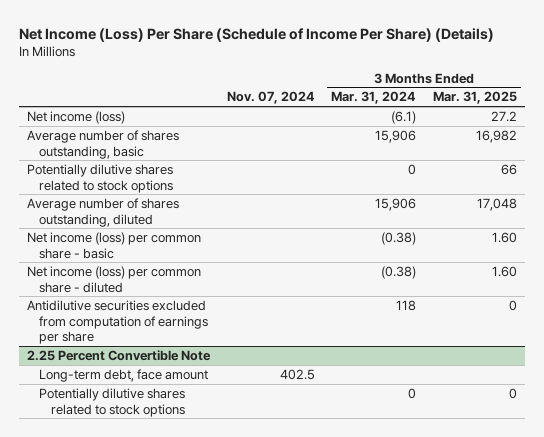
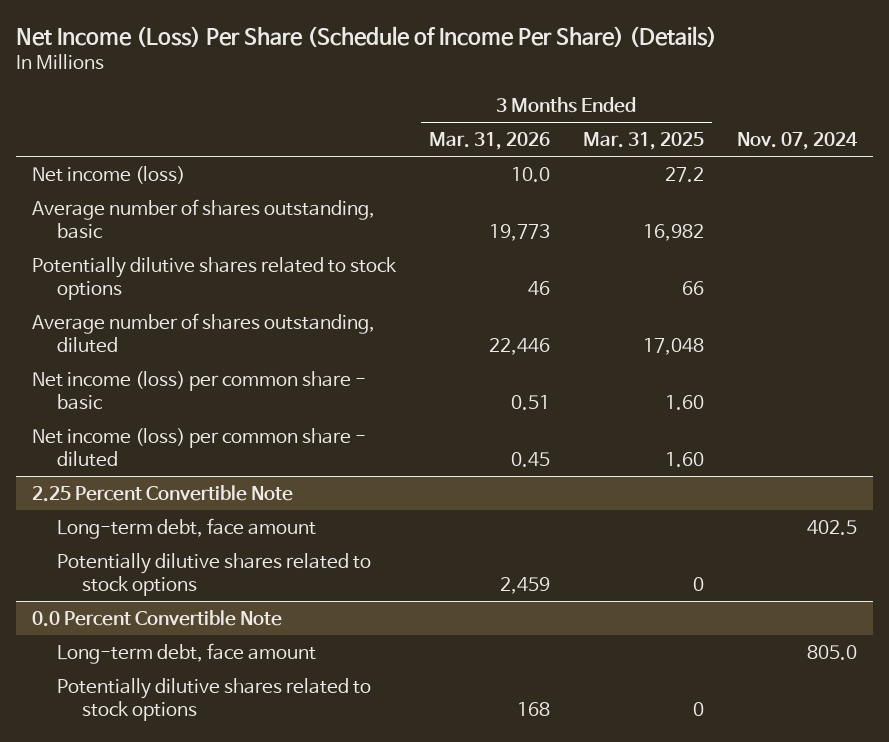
[331,91,417,105] Mar. 31, 2024 -> none
none -> [428,131,550,150] Mar. 31, 2026
[27,299,209,345] Antidilutive securities excluded from computation of earnings per share -> none
none -> [32,609,283,627] 0.0 Percent Convertible Note
none -> [57,642,317,664] Long-term debt, face amount
none -> [57,677,372,721] Potentially dilutive shares related to stock options

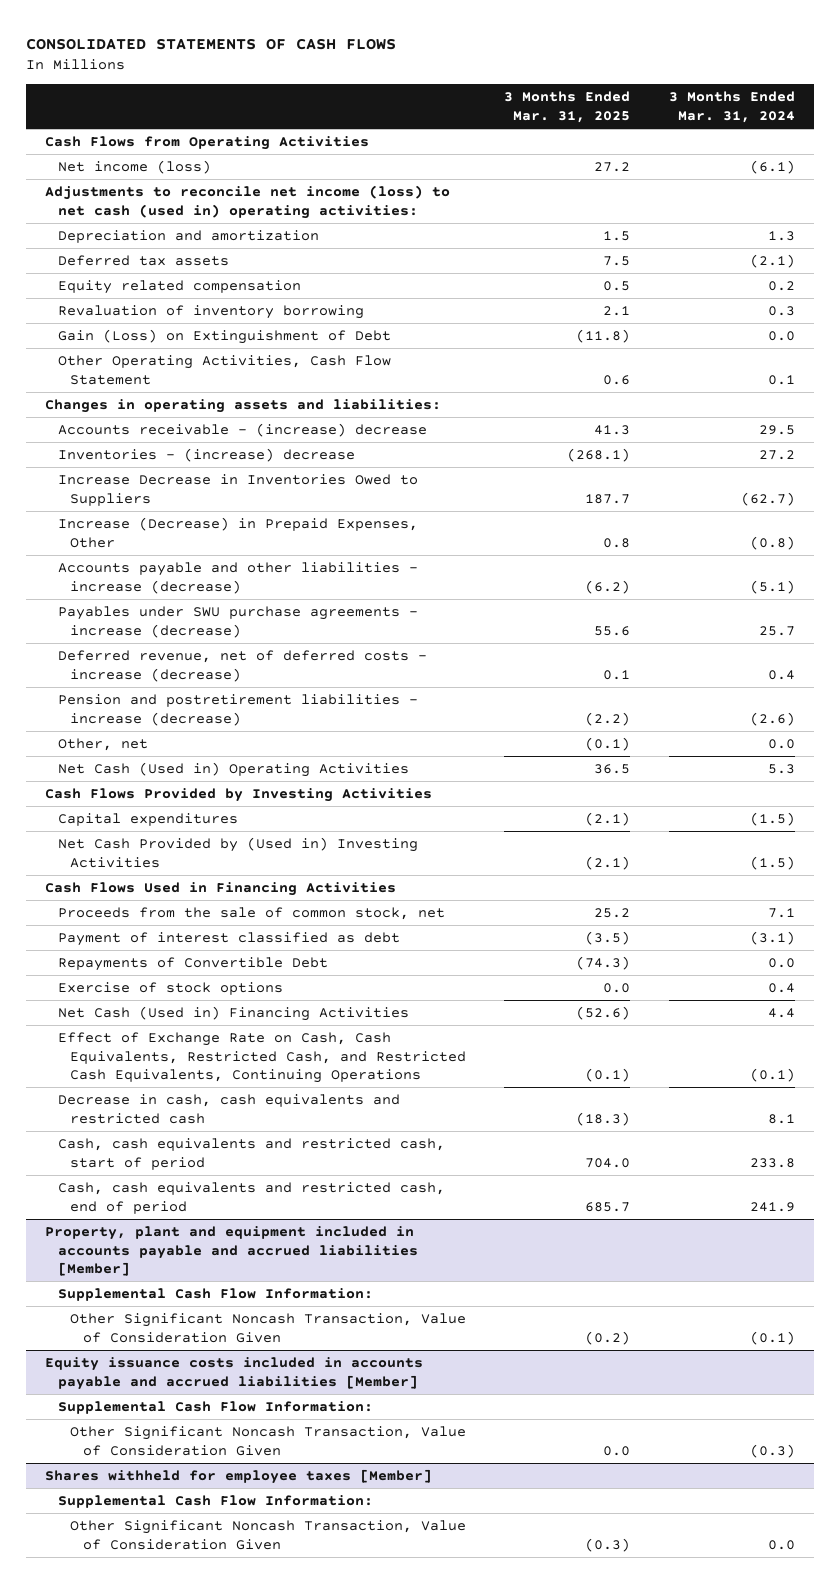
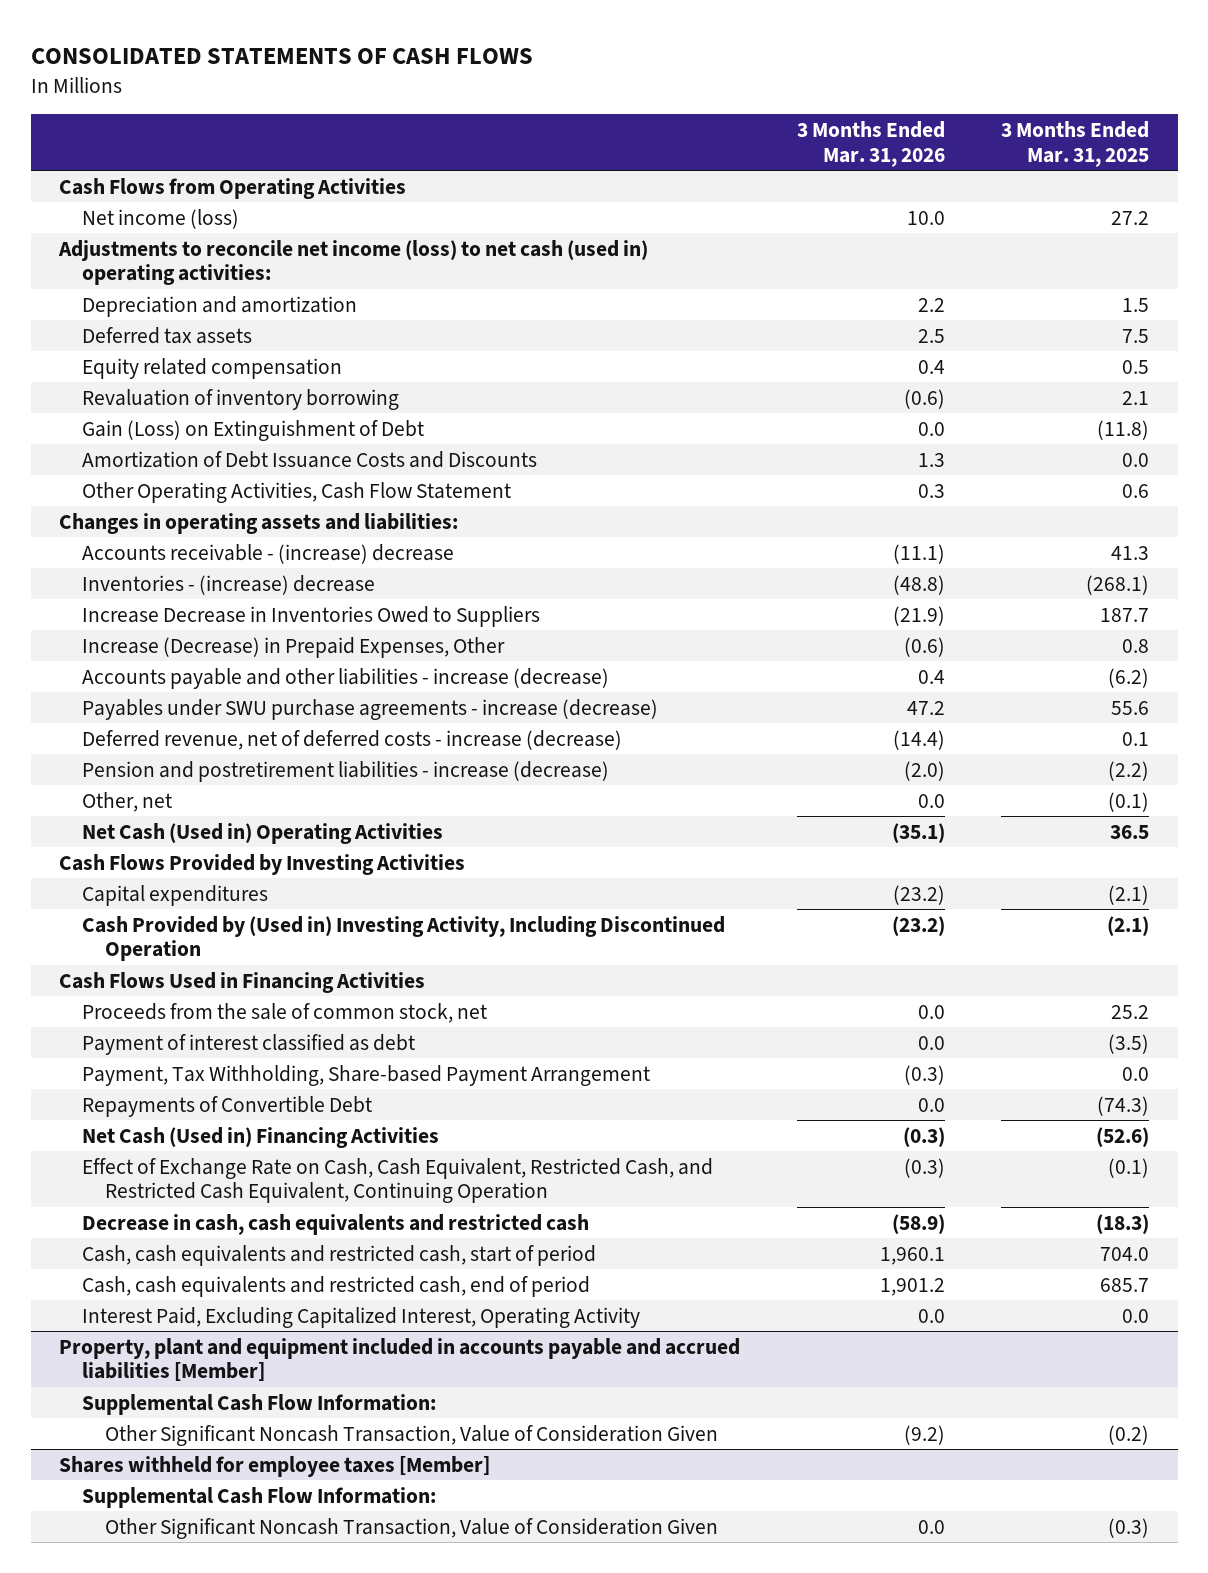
[668,91,795,123] 3 Months Ended Mar. 31, 2024 -> none
none -> [796,120,945,167] 3 Months Ended Mar. 31, 2026
none -> [81,450,537,468] Amortization of Debt Issuance Costs and Discounts
[57,837,418,868] Net Cash Provided by (Used in) Investing Activities -> [81,915,725,962] Cash Provided by (Used in) Investing Activity, Including Discontinued Operation
none -> [81,1064,650,1086] Payment, Tax Withholding, Share-based Payment Arrangement
[57,982,283,996] Exercise of stock options -> none
[57,1032,467,1084] Effect of Exchange Rate on Cash, Cash Equivalents, Restricted Cash, and Restricted Cash Equivalents, Continuing Operations -> [81,1157,713,1204] Effect of Exchange Rate on Cash, Cash Equivalent, Restricted Cash, and Restricted Cash Equivalent, Continuing Operation
none -> [81,1306,640,1328] Interest Paid, Excluding Capitalized Interest, Operating Activity
[45,1357,424,1390] Equity issuance costs included in accounts payable and accrued liabilities [Member] -> none
[57,1401,373,1415] Supplemental Cash Flow Information: -> none
[70,1426,467,1456] Other Significant Noncash Transaction, Value of Consideration Given -> none

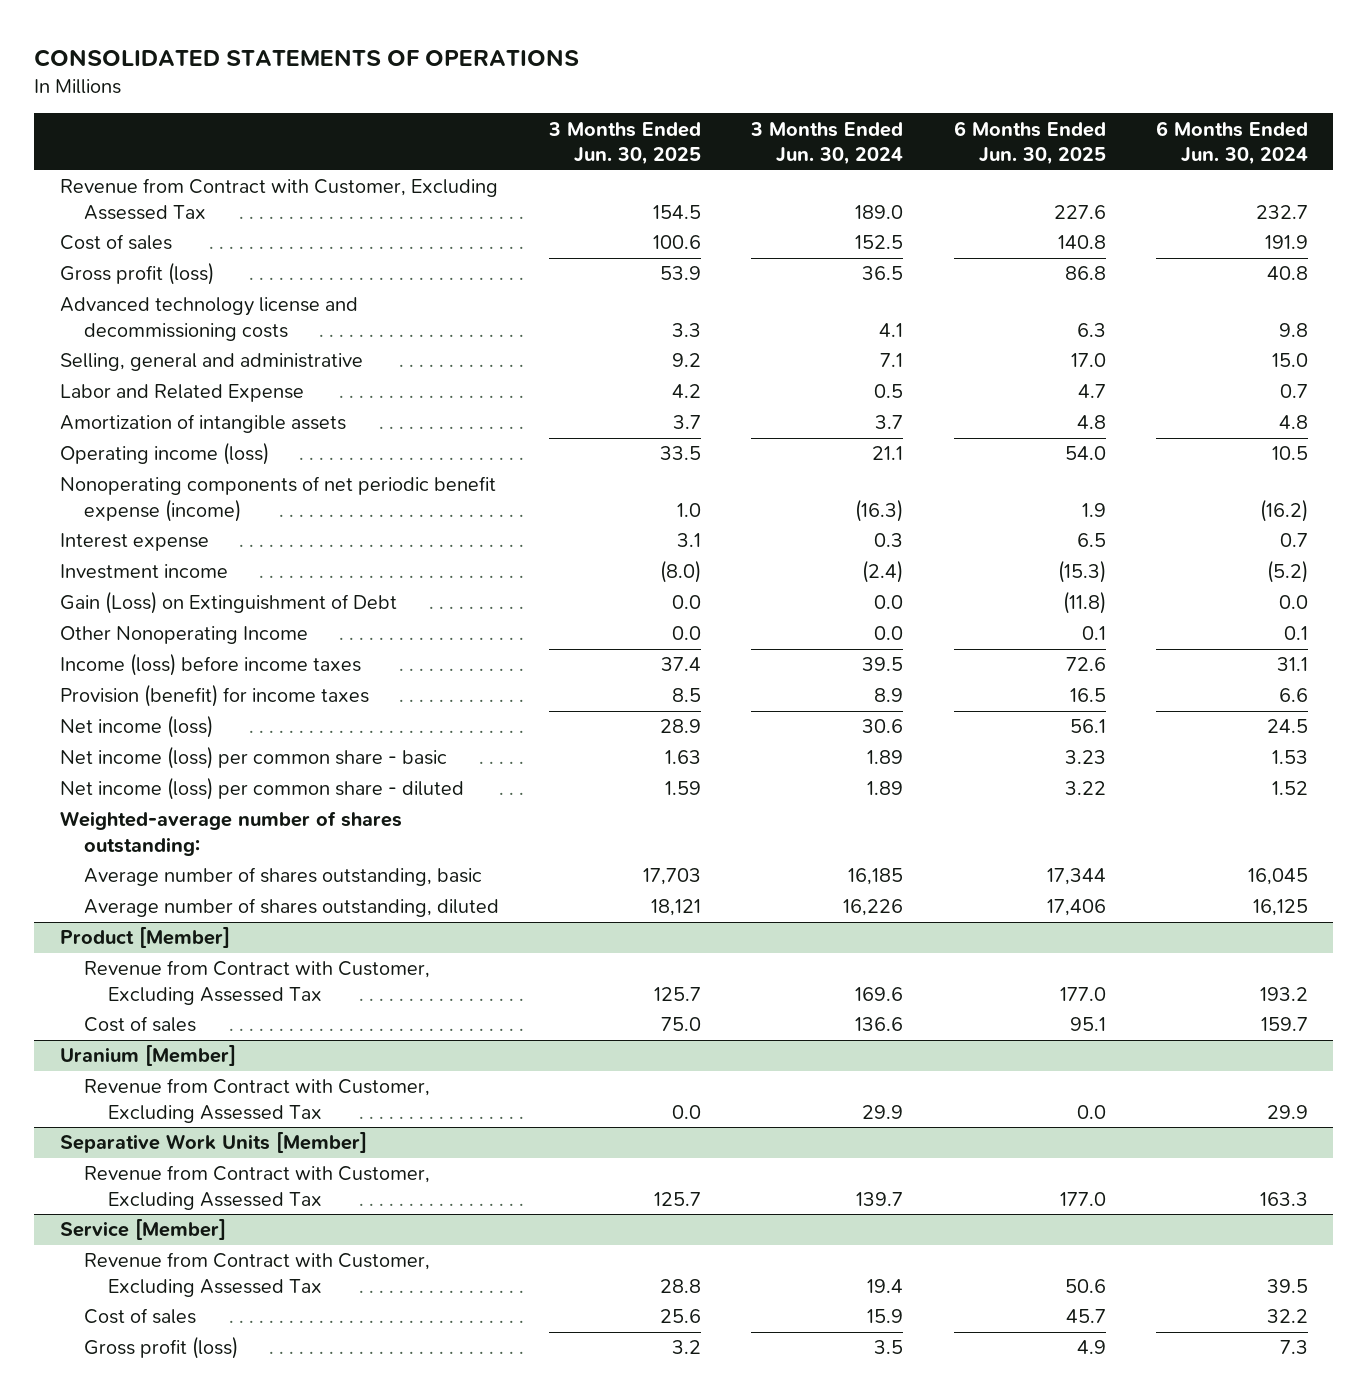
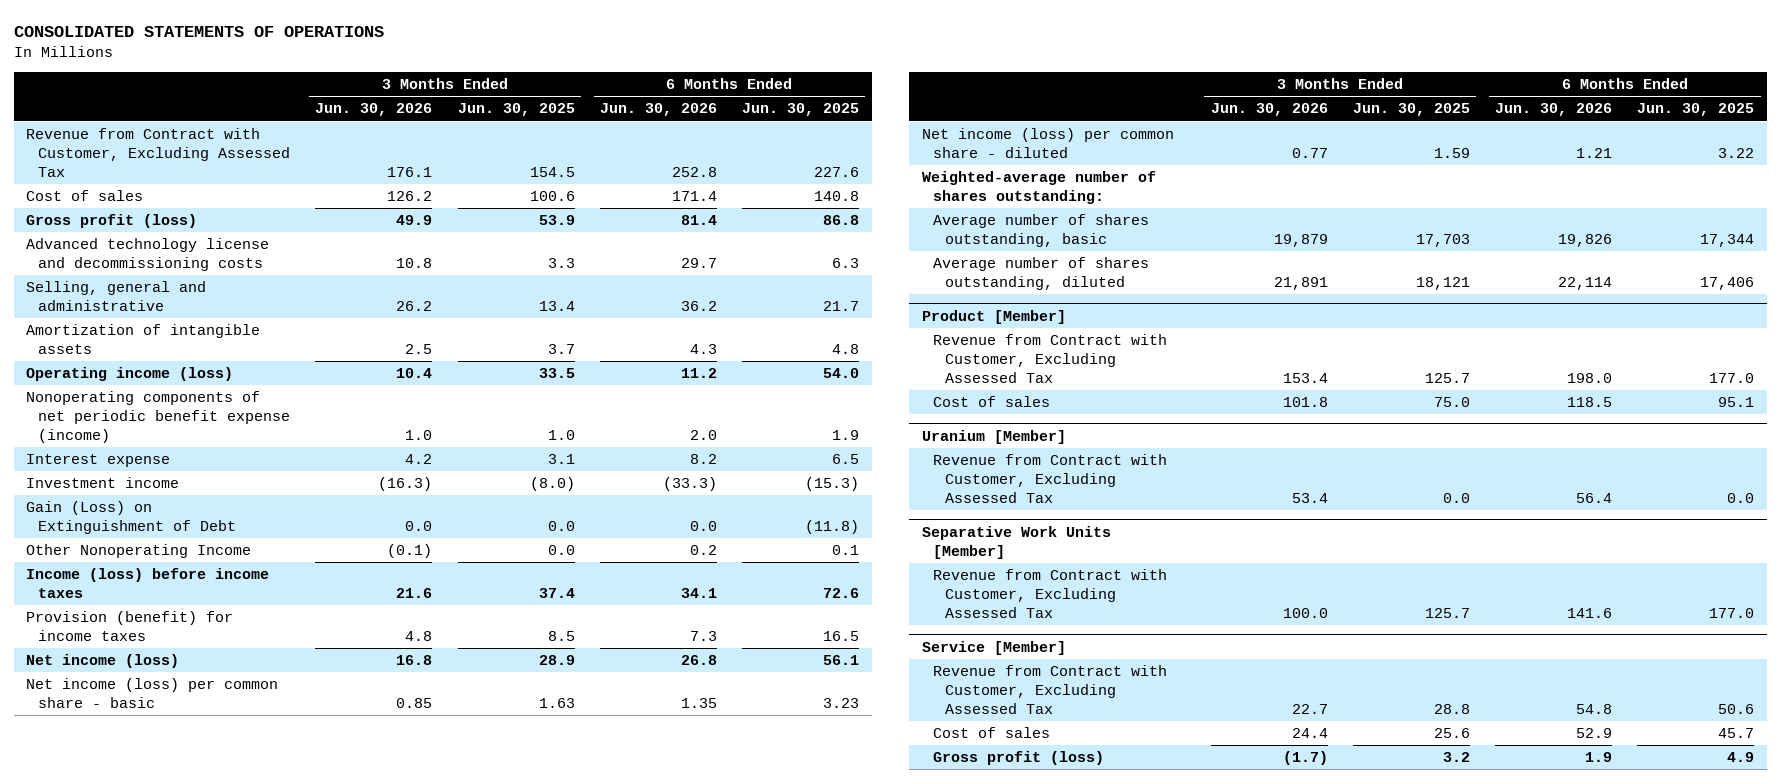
[750,121,904,166] 3 Months Ended Jun. 30, 2024 -> none
[1155,120,1308,166] 6 Months Ended Jun. 30, 2024 -> none
none -> [315,103,433,117] Jun. 30, 2026
none -> [599,103,717,117] Jun. 30, 2026
[59,384,304,403] Labor and Related Expense -> none
[672,353,702,368] 9.2 -> [538,301,575,312] 13.4
[1070,353,1106,368] 17.0 -> [823,301,860,312] 21.7

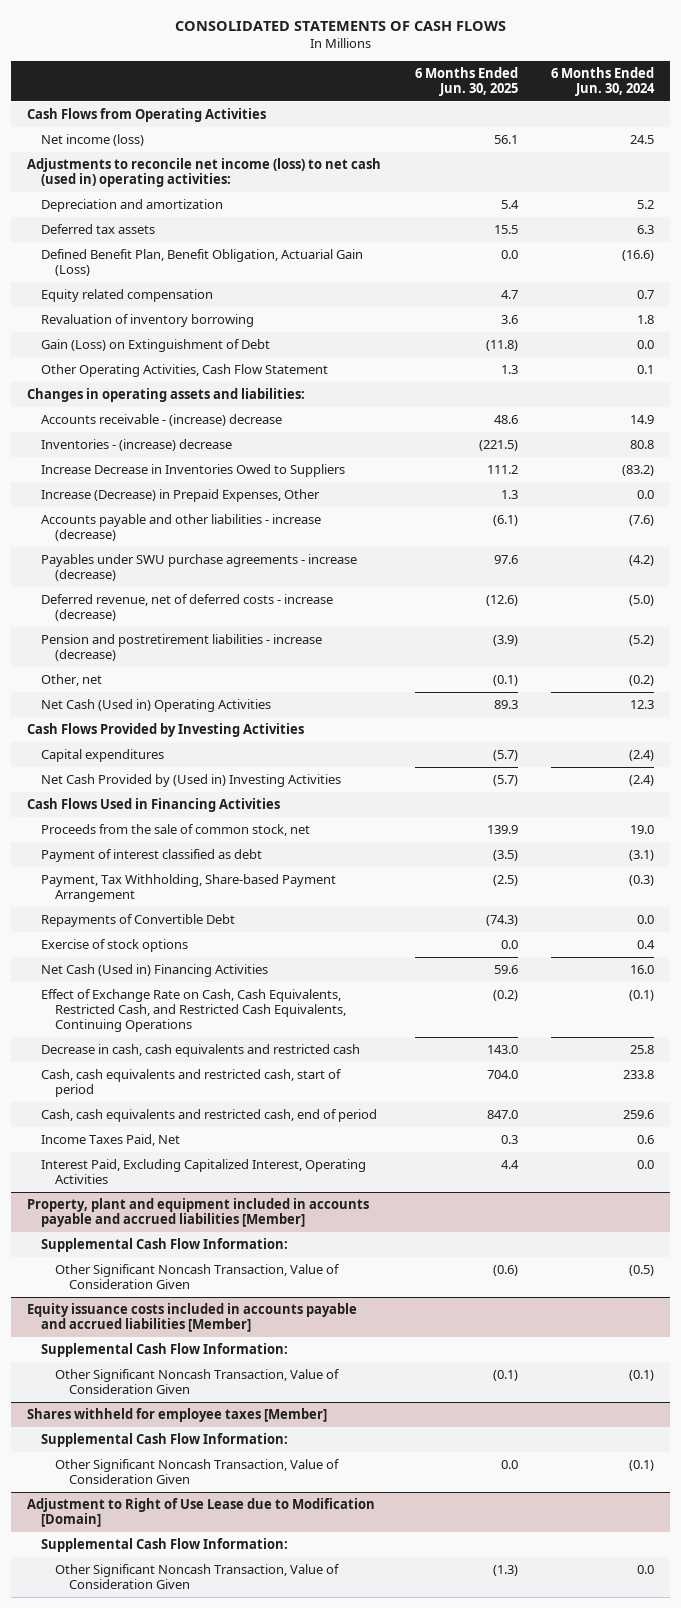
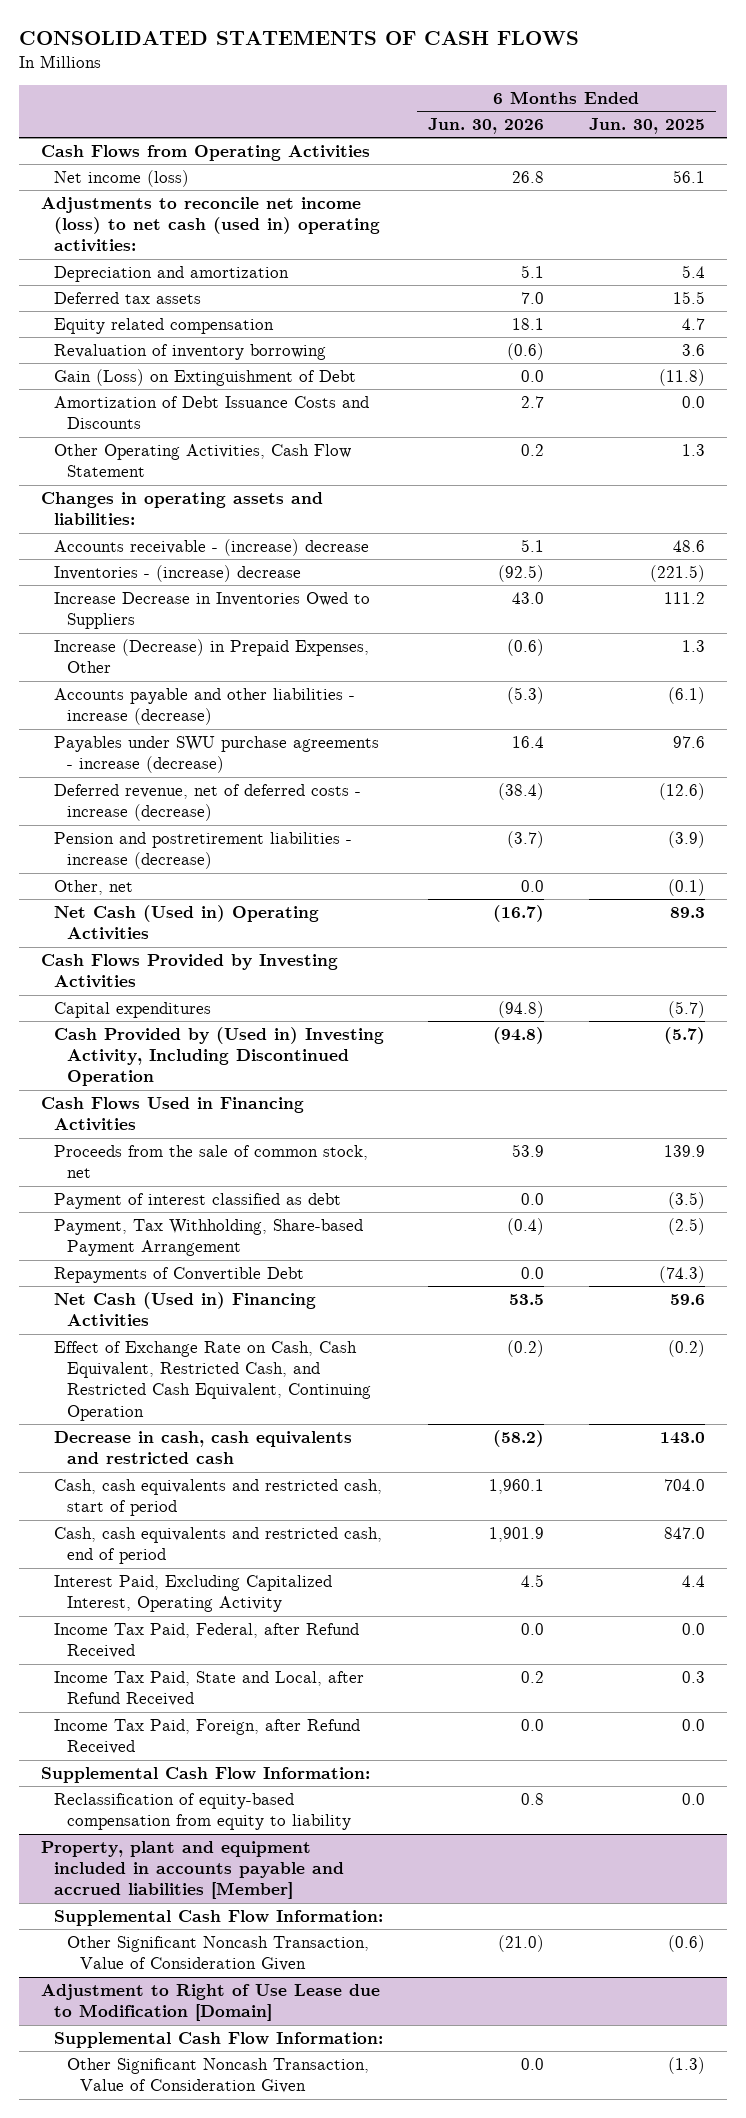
[550,66,655,96] 6 Months Ended Jun. 30, 2024 -> none
none -> [428,118,545,135] Jun. 30, 2026
[41,249,364,276] Defined Benefit Plan, Benefit Obligation, Actuarial Gain (Loss) -> none
none -> [53,395,369,430] Amortization of Debt Issuance Costs and Discounts
[41,774,342,788] Net Cash Provided by (Used in) Investing Activities -> [53,1026,384,1087] Cash Provided by (Used in) Investing Activity, Including Discontinued Operation
[41,939,189,953] Exercise of stock options -> none
[41,989,347,1032] Effect of Exchange Rate on Cash, Cash Equivalents, Restricted Cash, and Restricted Cash Equivalents, Continuing Operations -> [53,1340,371,1421] Effect of Exchange Rate on Cash, Cash Equivalent, Restricted Cash, and Restricted Cash Equivalent, Continuing Operation
[41,1134,181,1147] Income Taxes Paid, Net -> none
[41,1159,367,1184] Interest Paid, Excluding Capitalized Interest, Operating Activities -> [53,1574,332,1613] Interest Paid, Excluding Capitalized Interest, Operating Activity
none -> [53,1622,359,1659] Income Tax Paid, Federal, after Refund Received
none -> [53,1670,364,1707] Income Tax Paid, State and Local, after Refund Received
none -> [53,1718,360,1755] Income Tax Paid, Foreign, after Refund Received
none -> [40,1766,370,1783] Supplemental Cash Flow Information:
none -> [53,1792,351,1831] Reclassification of equity-based compensation from equity to liability
[27,1303,358,1332] Equity issuance costs included in accounts payable and accrued liabilities [Member] -> none
[41,1343,289,1358] Supplemental Cash Flow Information: -> none
[55,1369,341,1394] Other Significant Noncash Transaction, Value of Consideration Given -> none
[27,1408,328,1423] Shares withheld for employee taxes [Member] -> none
[41,1433,289,1448] Supplemental Cash Flow Information: -> none
[55,1459,341,1484] Other Significant Noncash Transaction, Value of Consideration Given -> none

